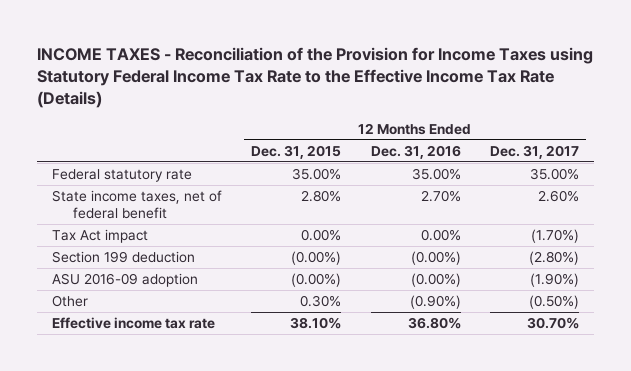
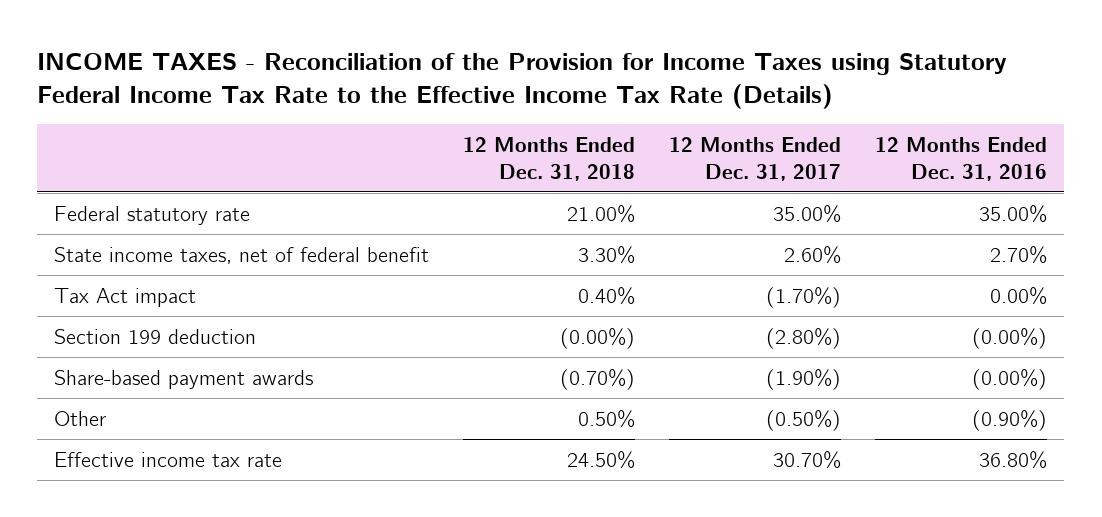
[251,144,342,159] Dec. 31, 2015 -> none
none -> [463,136,636,181] 12 Months Ended Dec. 31, 2018
[52,272,199,287] ASU 2016-09 adoption -> none
none -> [54,369,314,389] Share-based payment awards

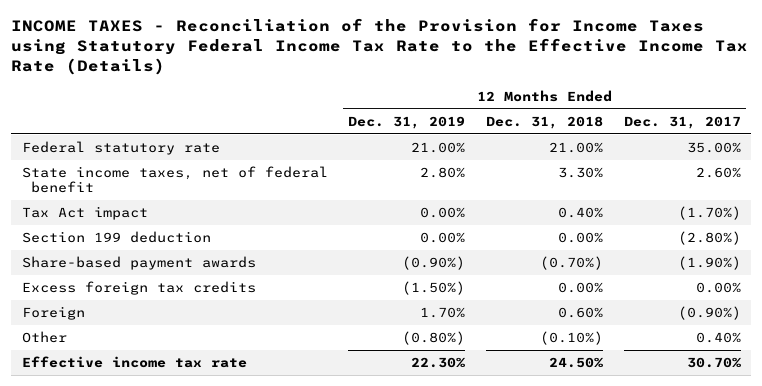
[875,136,1048,181] 12 Months Ended Dec. 31, 2016 -> none
none -> [348,115,466,129] Dec. 31, 2019
[560,327,636,349] (0.00%) -> [558,231,604,243] 0.00%
none -> [21,280,256,295] Excess foreign tax credits
none -> [21,305,85,320] Foreign
[578,409,636,428] 0.50% -> [540,330,604,345] (0.10%)
[766,409,842,431] (0.50%) -> [695,331,741,343] 0.40%

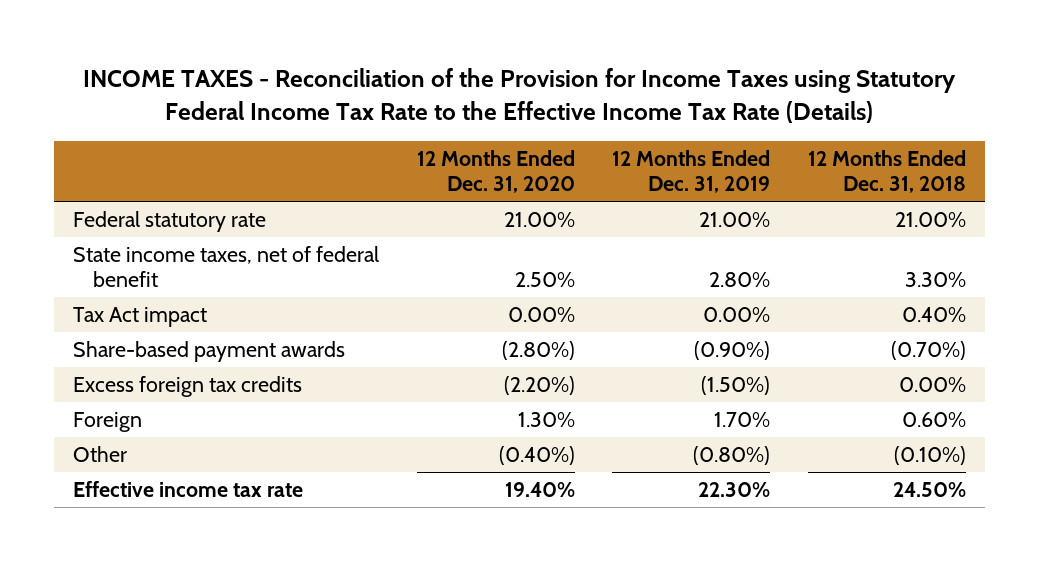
[623,115,741,129] Dec. 31, 2017 -> none
none -> [416,150,575,194] 12 Months Ended Dec. 31, 2020
[21,230,211,243] Section 199 deduction -> none

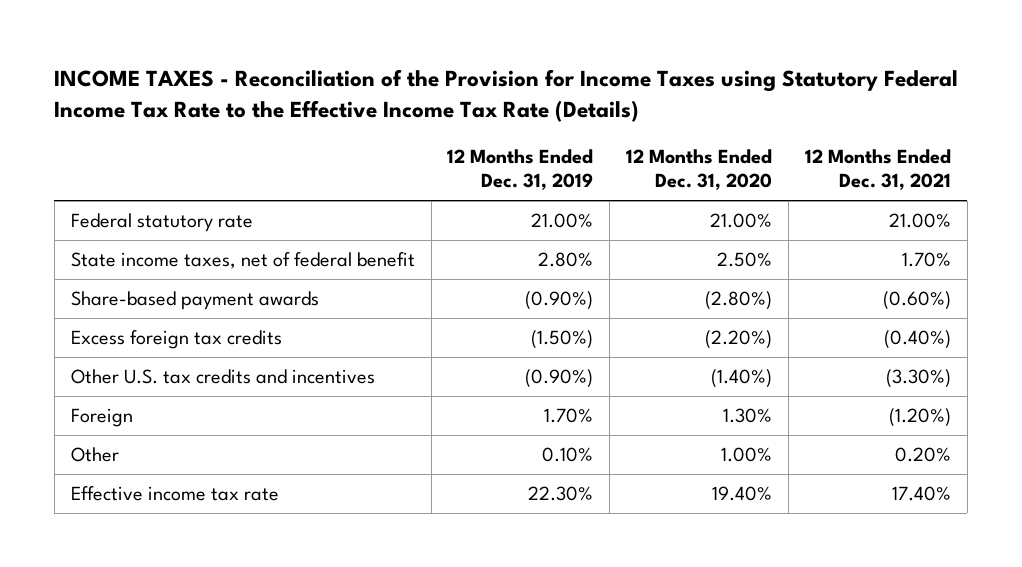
[808,150,967,194] 12 Months Ended Dec. 31, 2018 -> none
none -> [804,149,951,191] 12 Months Ended Dec. 31, 2021
[72,306,207,327] Tax Act impact -> none
none -> [70,369,375,385] Other U.S. tax credits and incentives
[498,445,575,465] (0.40%) -> [721,447,773,463] 1.00%
[693,445,771,465] (0.80%) -> [542,447,594,463] 0.10%

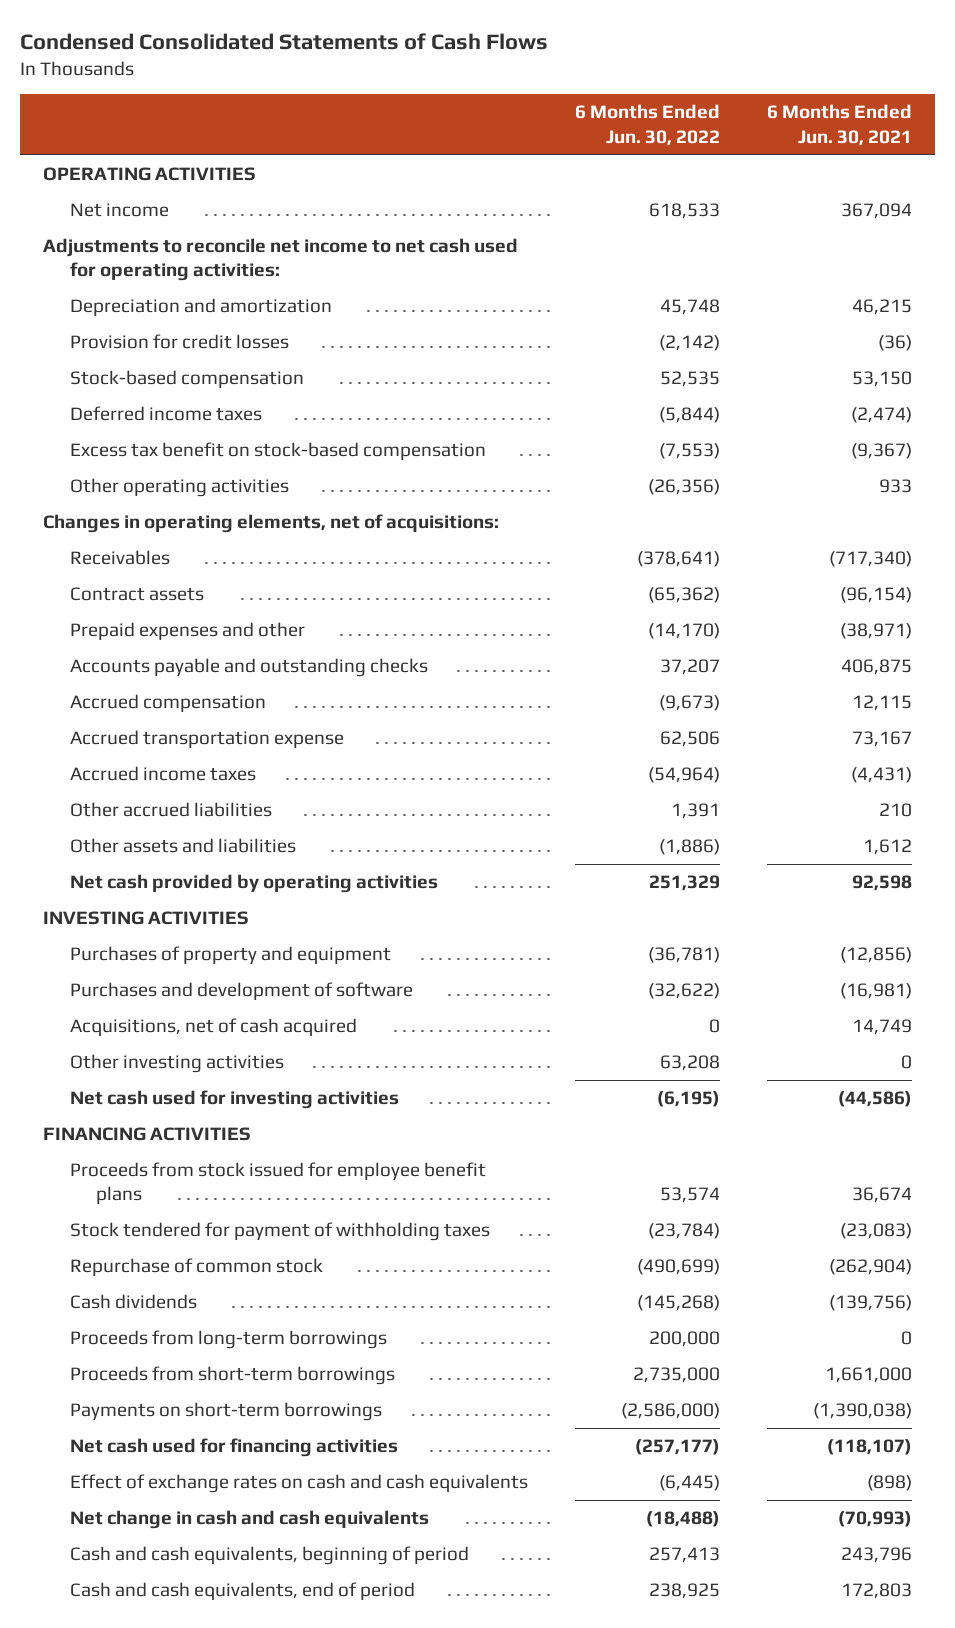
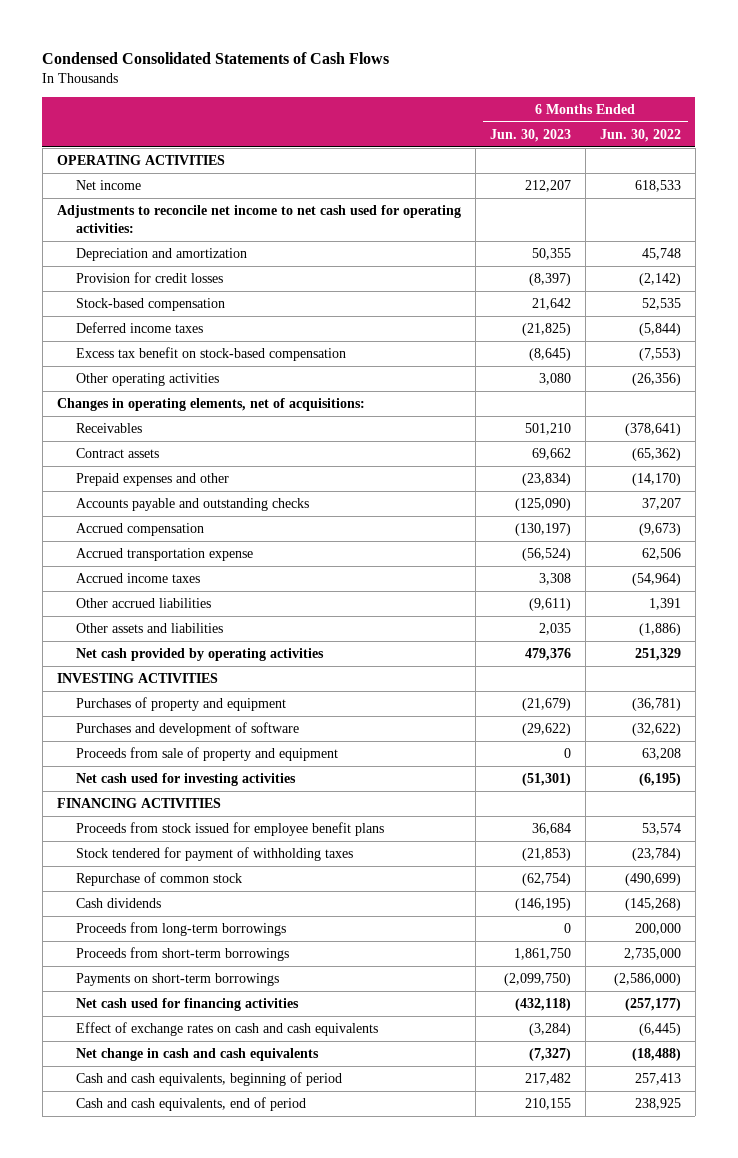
[766,104,912,146] 6 Months Ended Jun. 30, 2021 -> none
none -> [489,128,571,142] Jun. 30, 2023
[69,1018,357,1037] Acquisitions, net of cash acquired -> none
[69,1054,284,1074] Other investing activities -> [76,746,339,761] Proceeds from sale of property and equipment

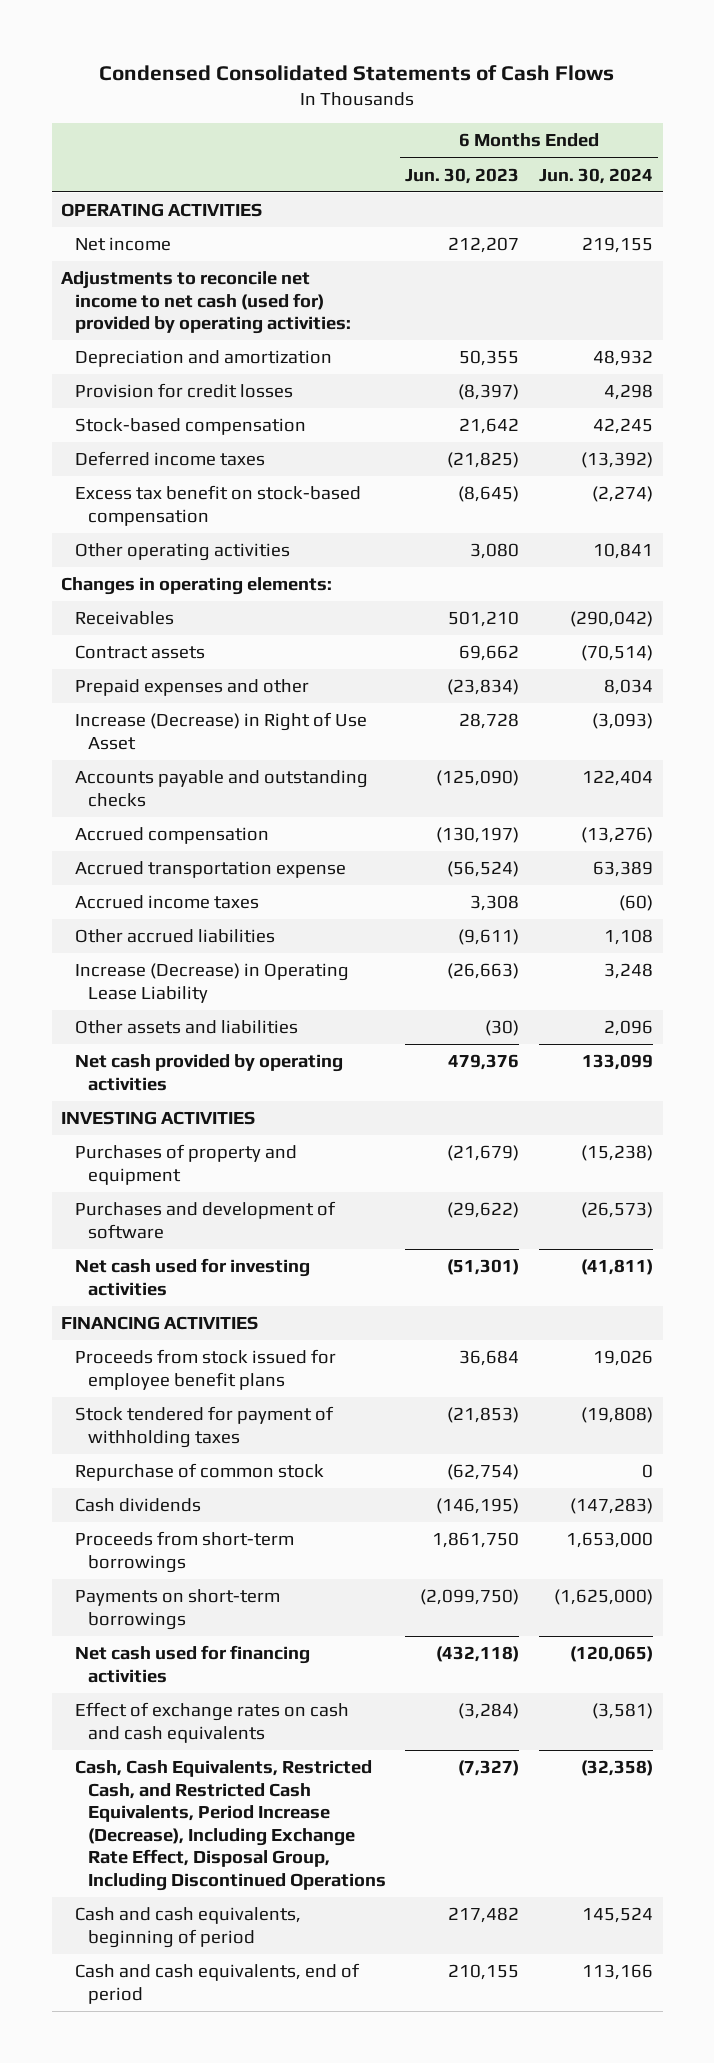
[599,128,681,142] Jun. 30, 2022 -> none
none -> [538,167,653,184] Jun. 30, 2024
[56,204,461,233] Adjustments to reconcile net income to net cash used for operating activities: -> [61,271,351,335] Adjustments to reconcile net income to net cash (used for) provided by operating activities:
[56,397,365,411] Changes in operating elements, net of acquisitions: -> [61,577,333,596] Changes in operating elements:
none -> [74,712,367,750] Increase (Decrease) in Right of Use Asset
none -> [74,963,349,1003] Increase (Decrease) in Operating Lease Liability
[538,622,571,635] 2,035 -> [485,1020,520,1037] (30)
[76,746,339,761] Proceeds from sale of property and equipment -> none
[76,921,287,936] Proceeds from long-term borrowings -> none
[76,1047,320,1061] Net change in cash and cash equivalents -> [74,1760,386,1891] Cash, Cash Equivalents, Restricted Cash, and Restricted Cash Equivalents, Period Increase (Decrease), Including Exchange Rate Effect, Disposal Group, Including Discontinued Operations

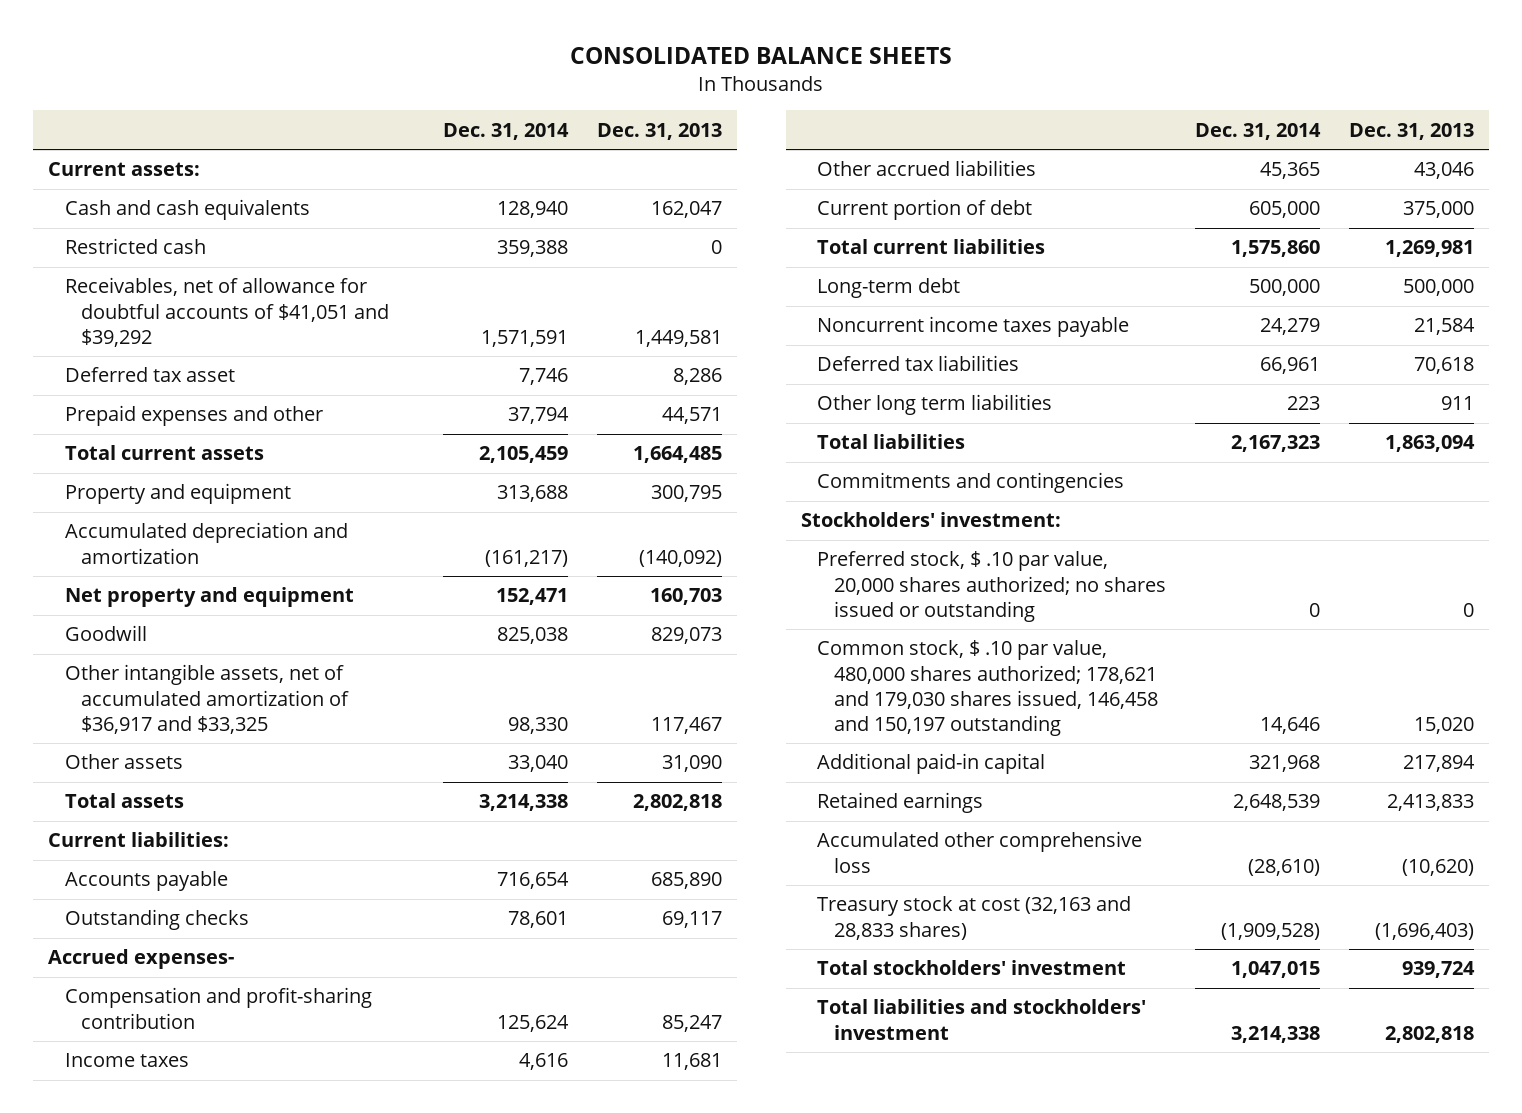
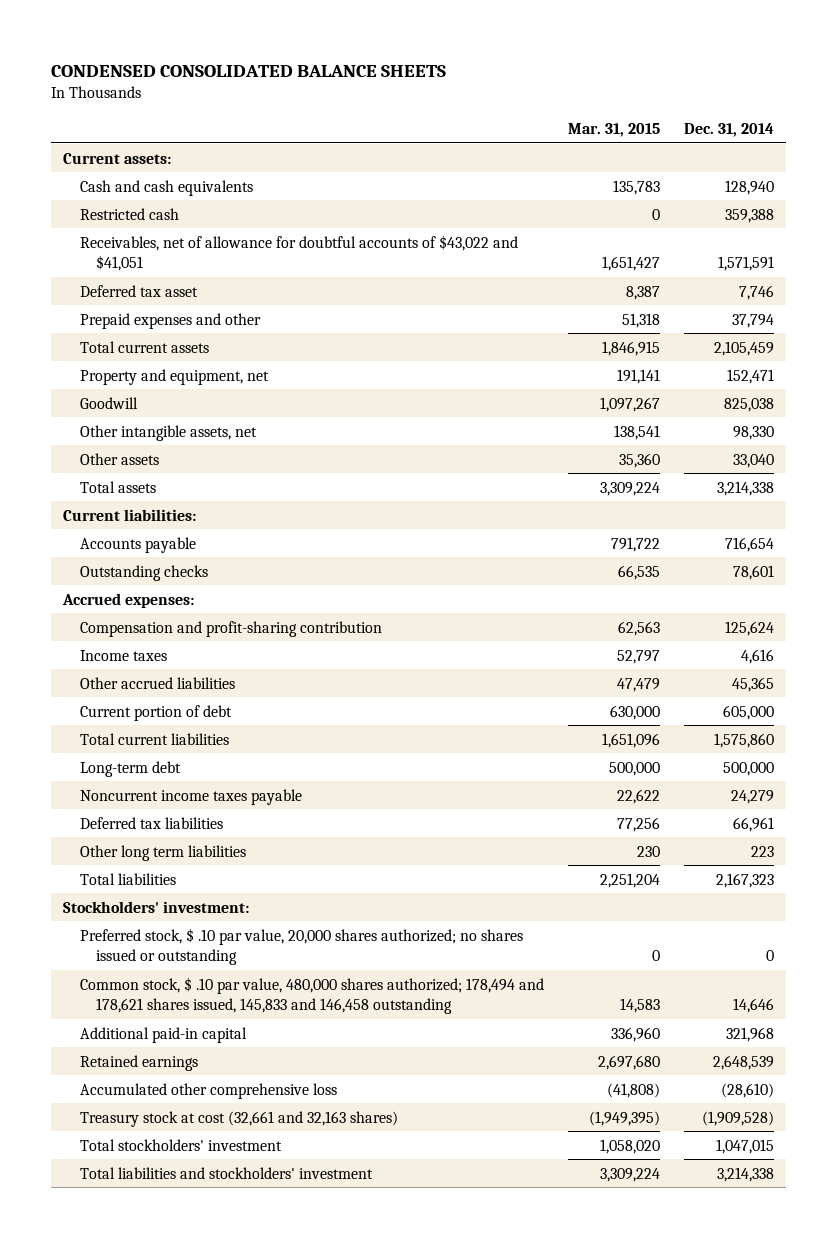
[570,46,953,64] CONSOLIDATED BALANCE SHEETS -> [51,64,447,77] CONDENSED CONSOLIDATED BALANCE SHEETS
[596,122,722,140] Dec. 31, 2013 -> none
none -> [567,123,660,138] Mar. 31, 2015
[64,277,390,347] Receivables, net of allowance for doubtful accounts of $41,051 and $39,292 -> [79,234,518,272] Receivables, net of allowance for doubtful accounts of $43,022 and $41,051
[64,483,291,505] Property and equipment -> none
[64,522,348,564] Accumulated depreciation and amortization -> none
[64,587,354,608] Net property and equipment -> [79,368,269,385] Property and equipment, net
[64,664,350,734] Other intangible assets, net of accumulated amortization of $36,917 and $33,325 -> [79,424,257,441] Other intangible assets, net
[47,949,234,970] Accrued expenses- -> [62,592,195,608] Accrued expenses:
[817,472,1125,494] Commitments and contingencies -> none
[817,640,1158,736] Common stock, $ .10 par value, 480,000 shares authorized; 178,621 and 179,030 shares issued, 146,458 and 150,197 outstanding -> [79,976,544,1015] Common stock, $ .10 par value, 480,000 shares authorized; 178,494 and 178,621 shares issued, 145,833 and 146,458 outstanding
[817,896,1132,940] Treasury stock at cost (32,163 and 28,833 shares) -> [79,1110,398,1127] Treasury stock at cost (32,661 and 32,163 shares)

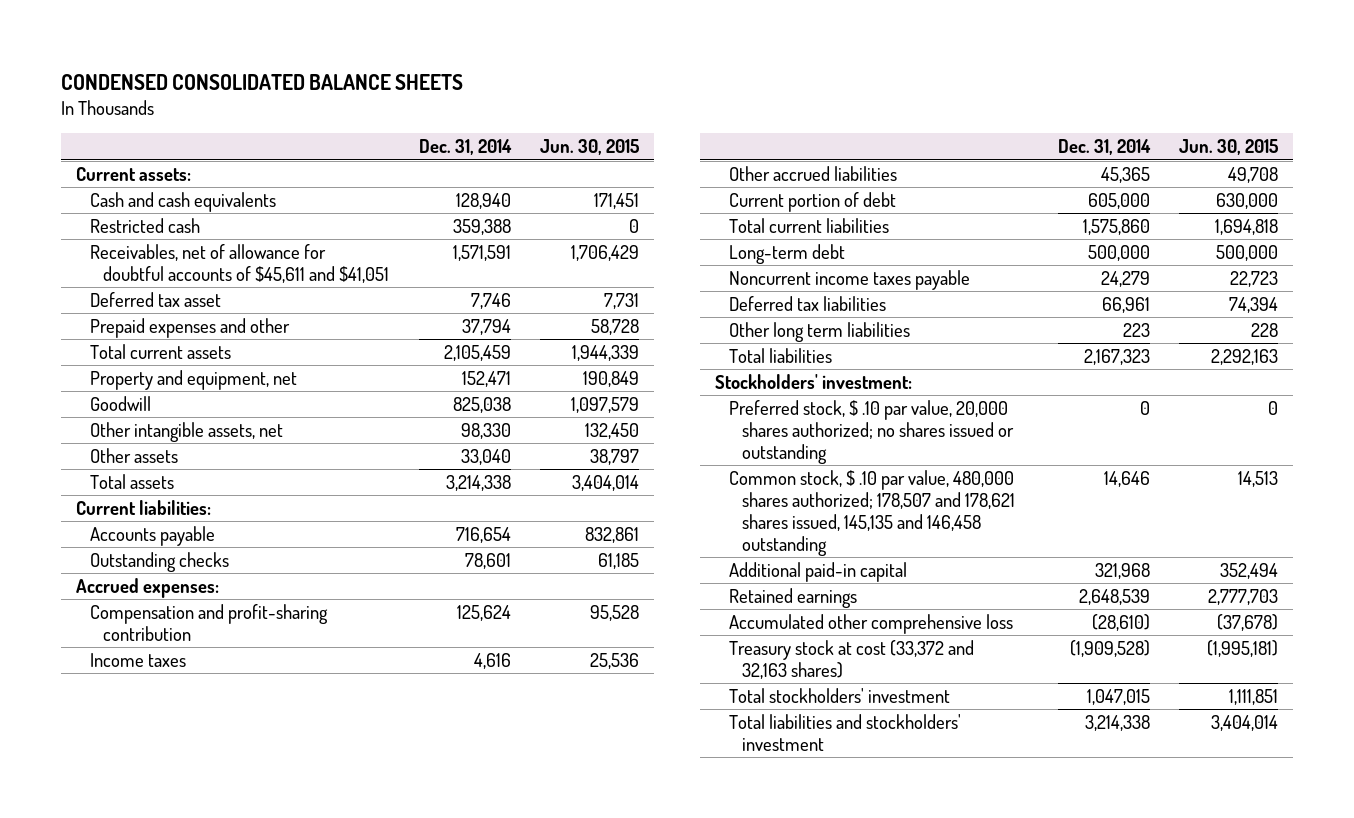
[567,123,660,138] Mar. 31, 2015 -> none
none -> [540,139,640,156] Jun. 30, 2015
[79,234,518,272] Receivables, net of allowance for doubtful accounts of $43,022 and $41,051 -> [89,243,390,283] Receivables, net of allowance for doubtful accounts of $45,611 and $41,051
[79,976,544,1015] Common stock, $ .10 par value, 480,000 shares authorized; 178,494 and 178,621 shares issued, 145,833 and 146,458 outstanding -> [728,469,1016,556] Common stock, $ .10 par value, 480,000 shares authorized; 178,507 and 178,621 shares issued, 145,135 and 146,458 outstanding
[79,1110,398,1127] Treasury stock at cost (32,661 and 32,163 shares) -> [728,639,974,679] Treasury stock at cost (33,372 and 32,163 shares)

